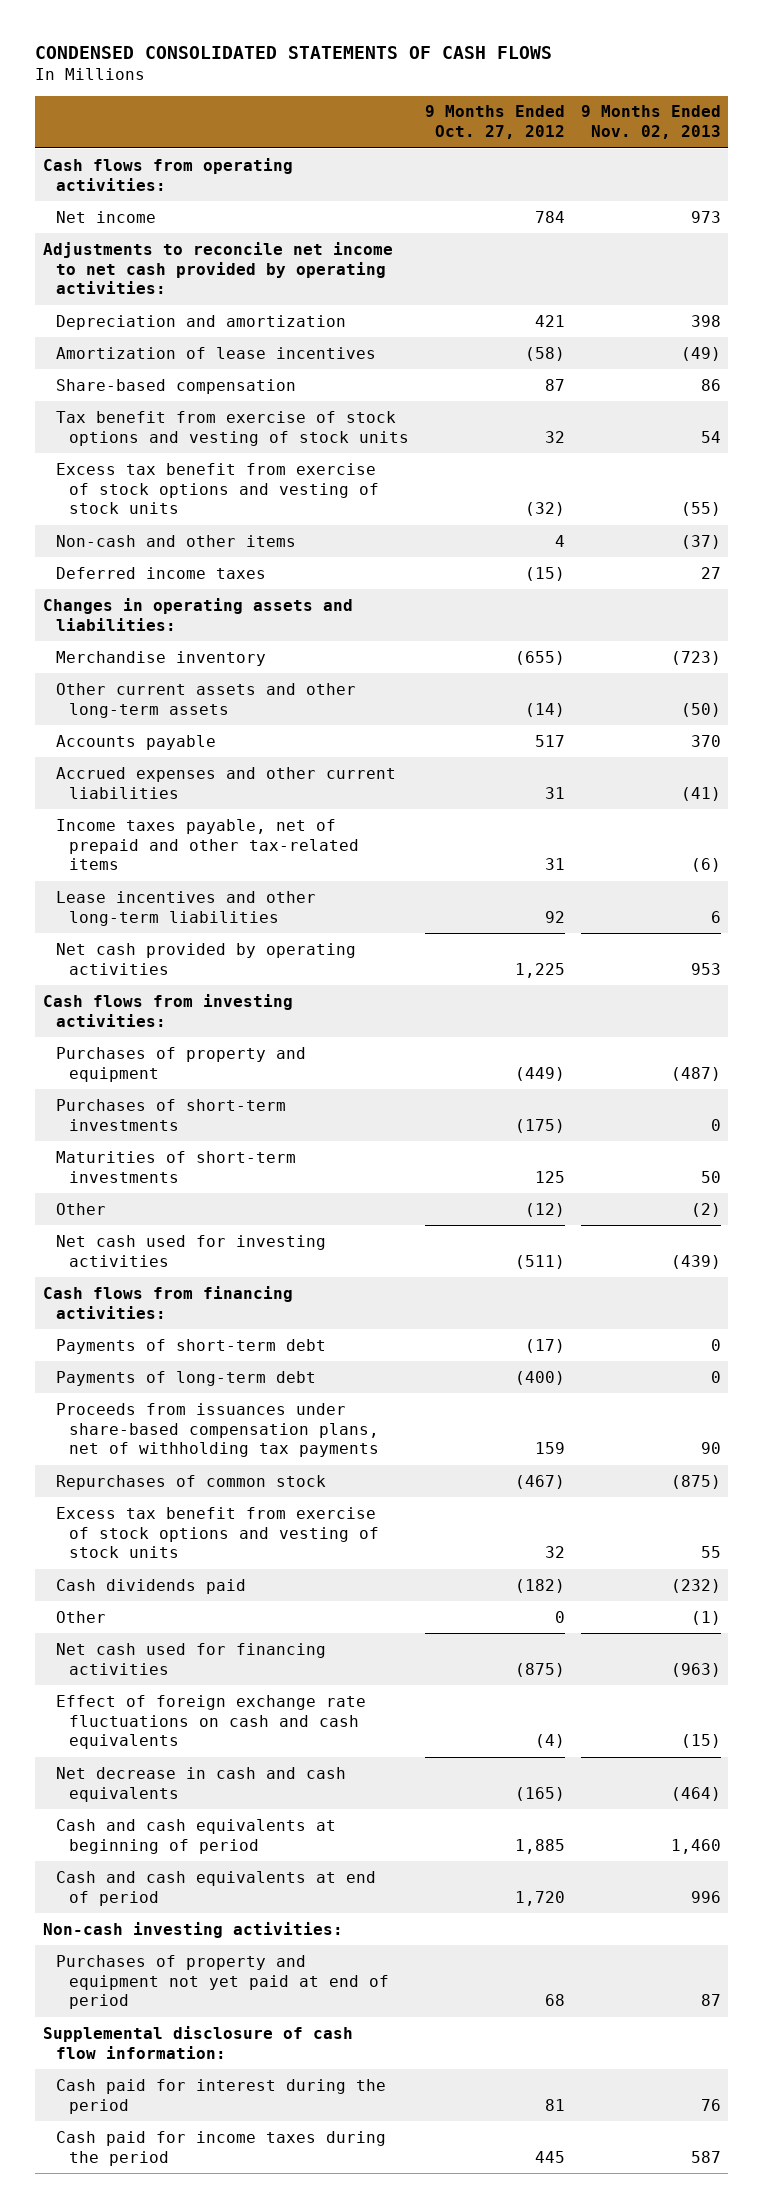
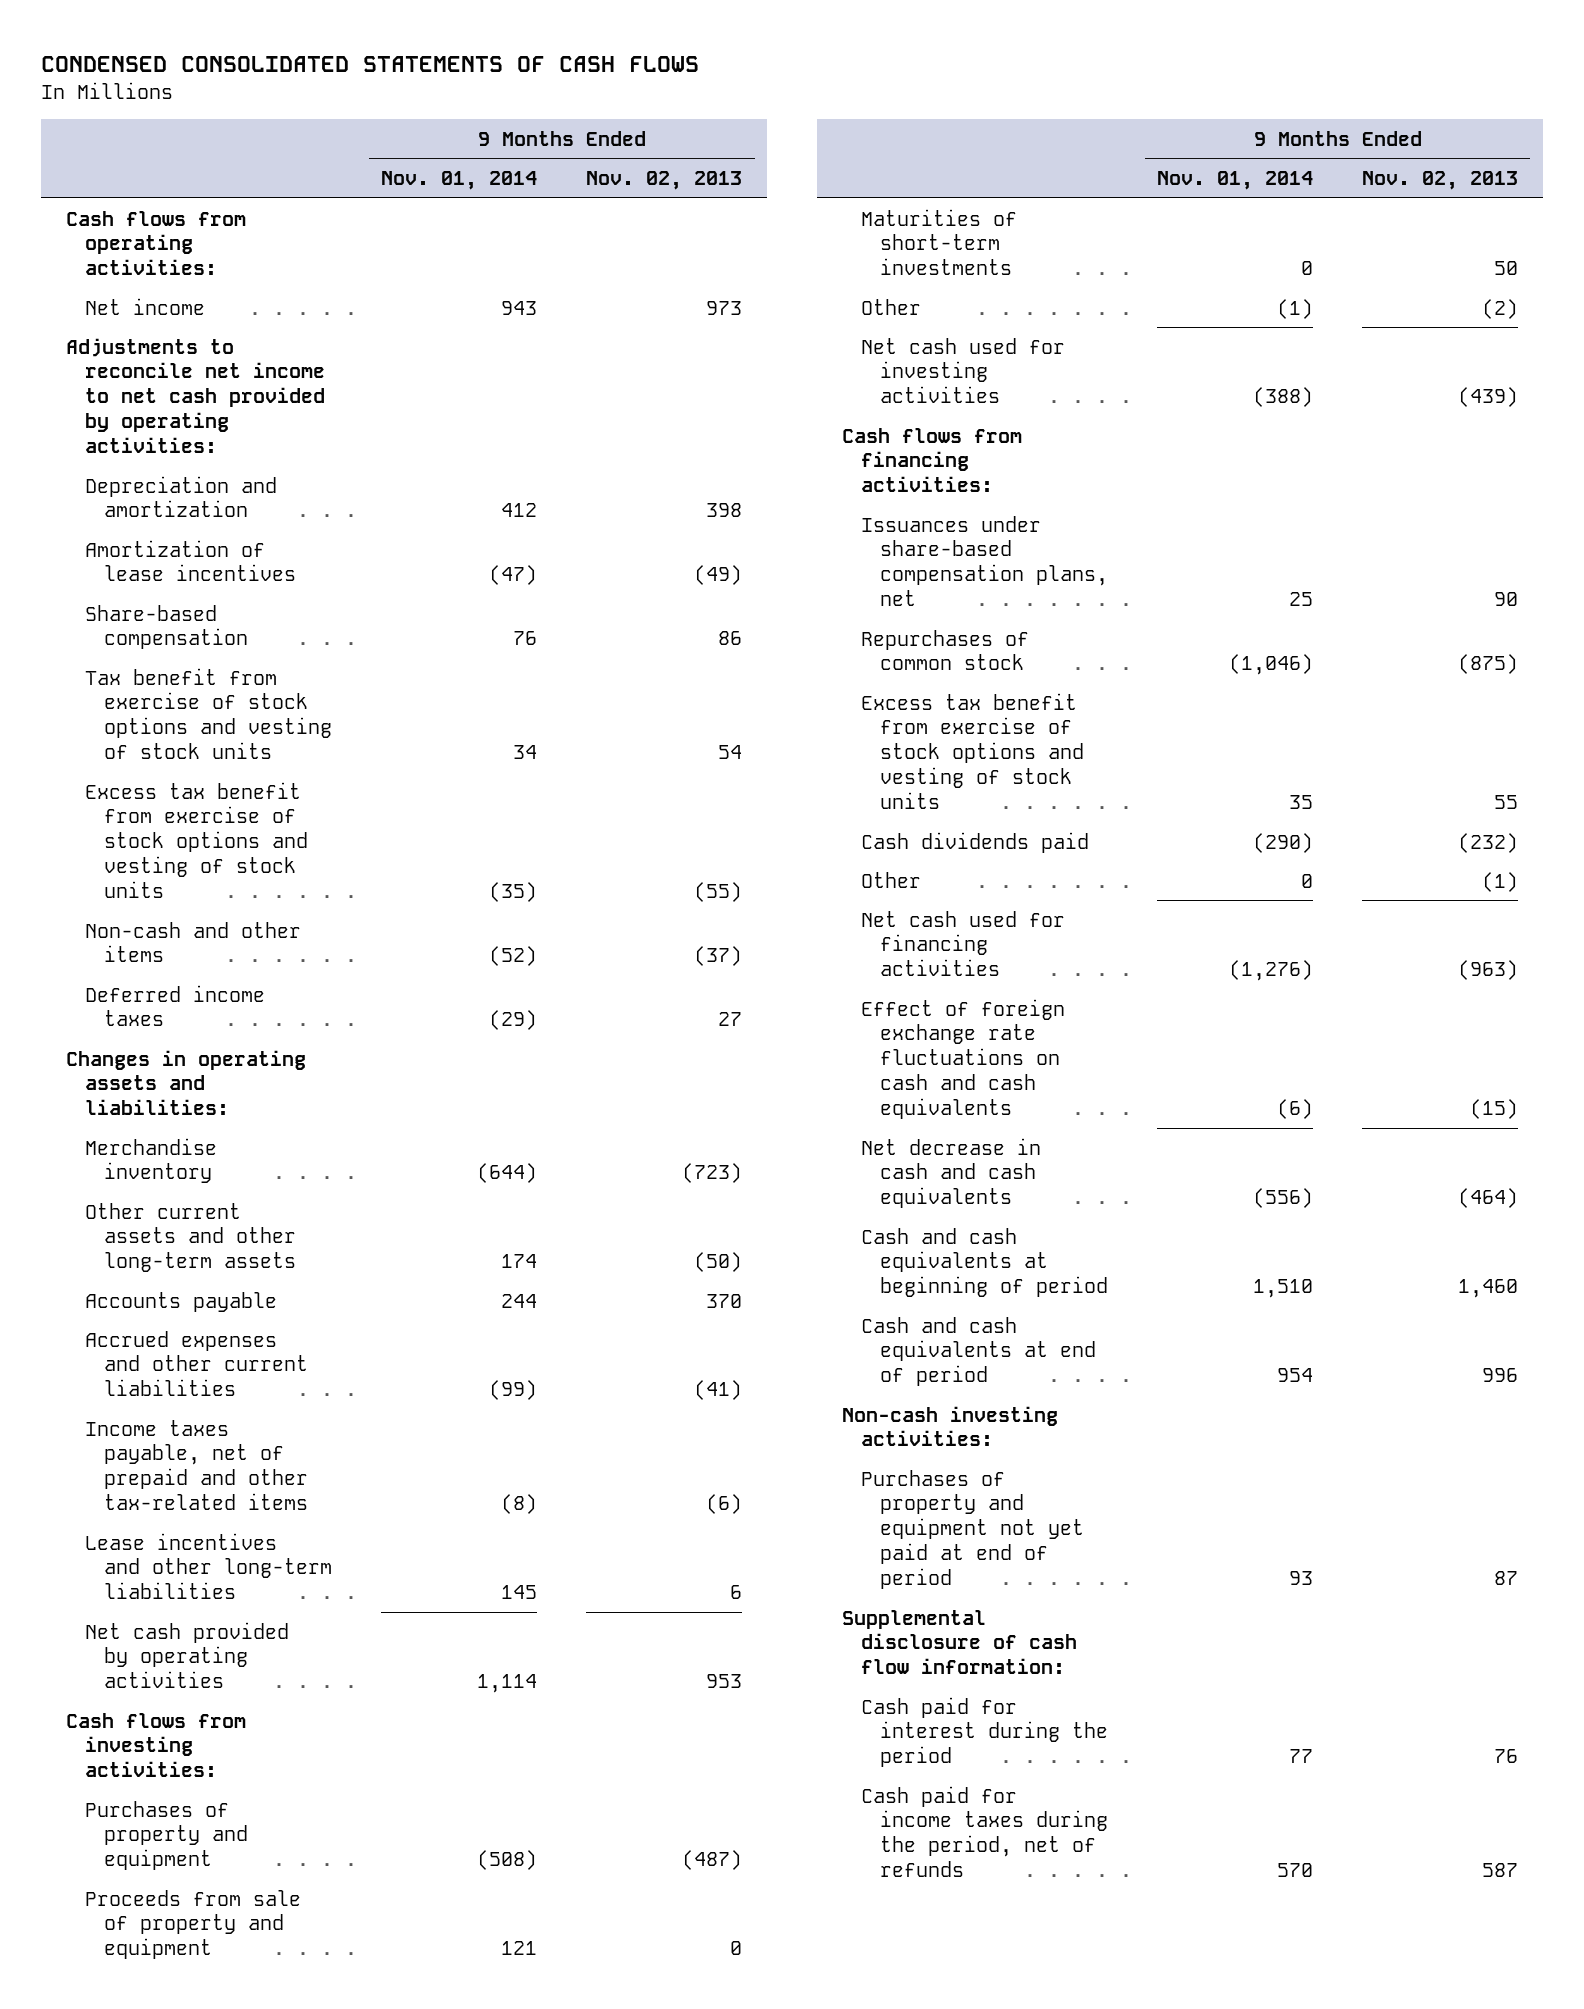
[424,105,565,140] 9 Months Ended Oct. 27, 2012 -> none
none -> [381,171,538,191] Nov. 01, 2014
[56,1098,287,1131] Purchases of short-term investments -> none
none -> [84,1889,301,1960] Proceeds from sale of property and equipment
[56,1338,327,1354] Payments of short-term debt -> none
[56,1370,317,1386] Payments of long-term debt -> none
[56,1402,380,1458] Proceeds from issuances under share-based compensation plans, net of withholding tax payments -> [860,515,1108,607] Issuances under share-based compensation plans, net
[56,2130,387,2166] Cash paid for income taxes during the period -> [860,1785,1108,1878] Cash paid for income taxes during the period, net of refunds

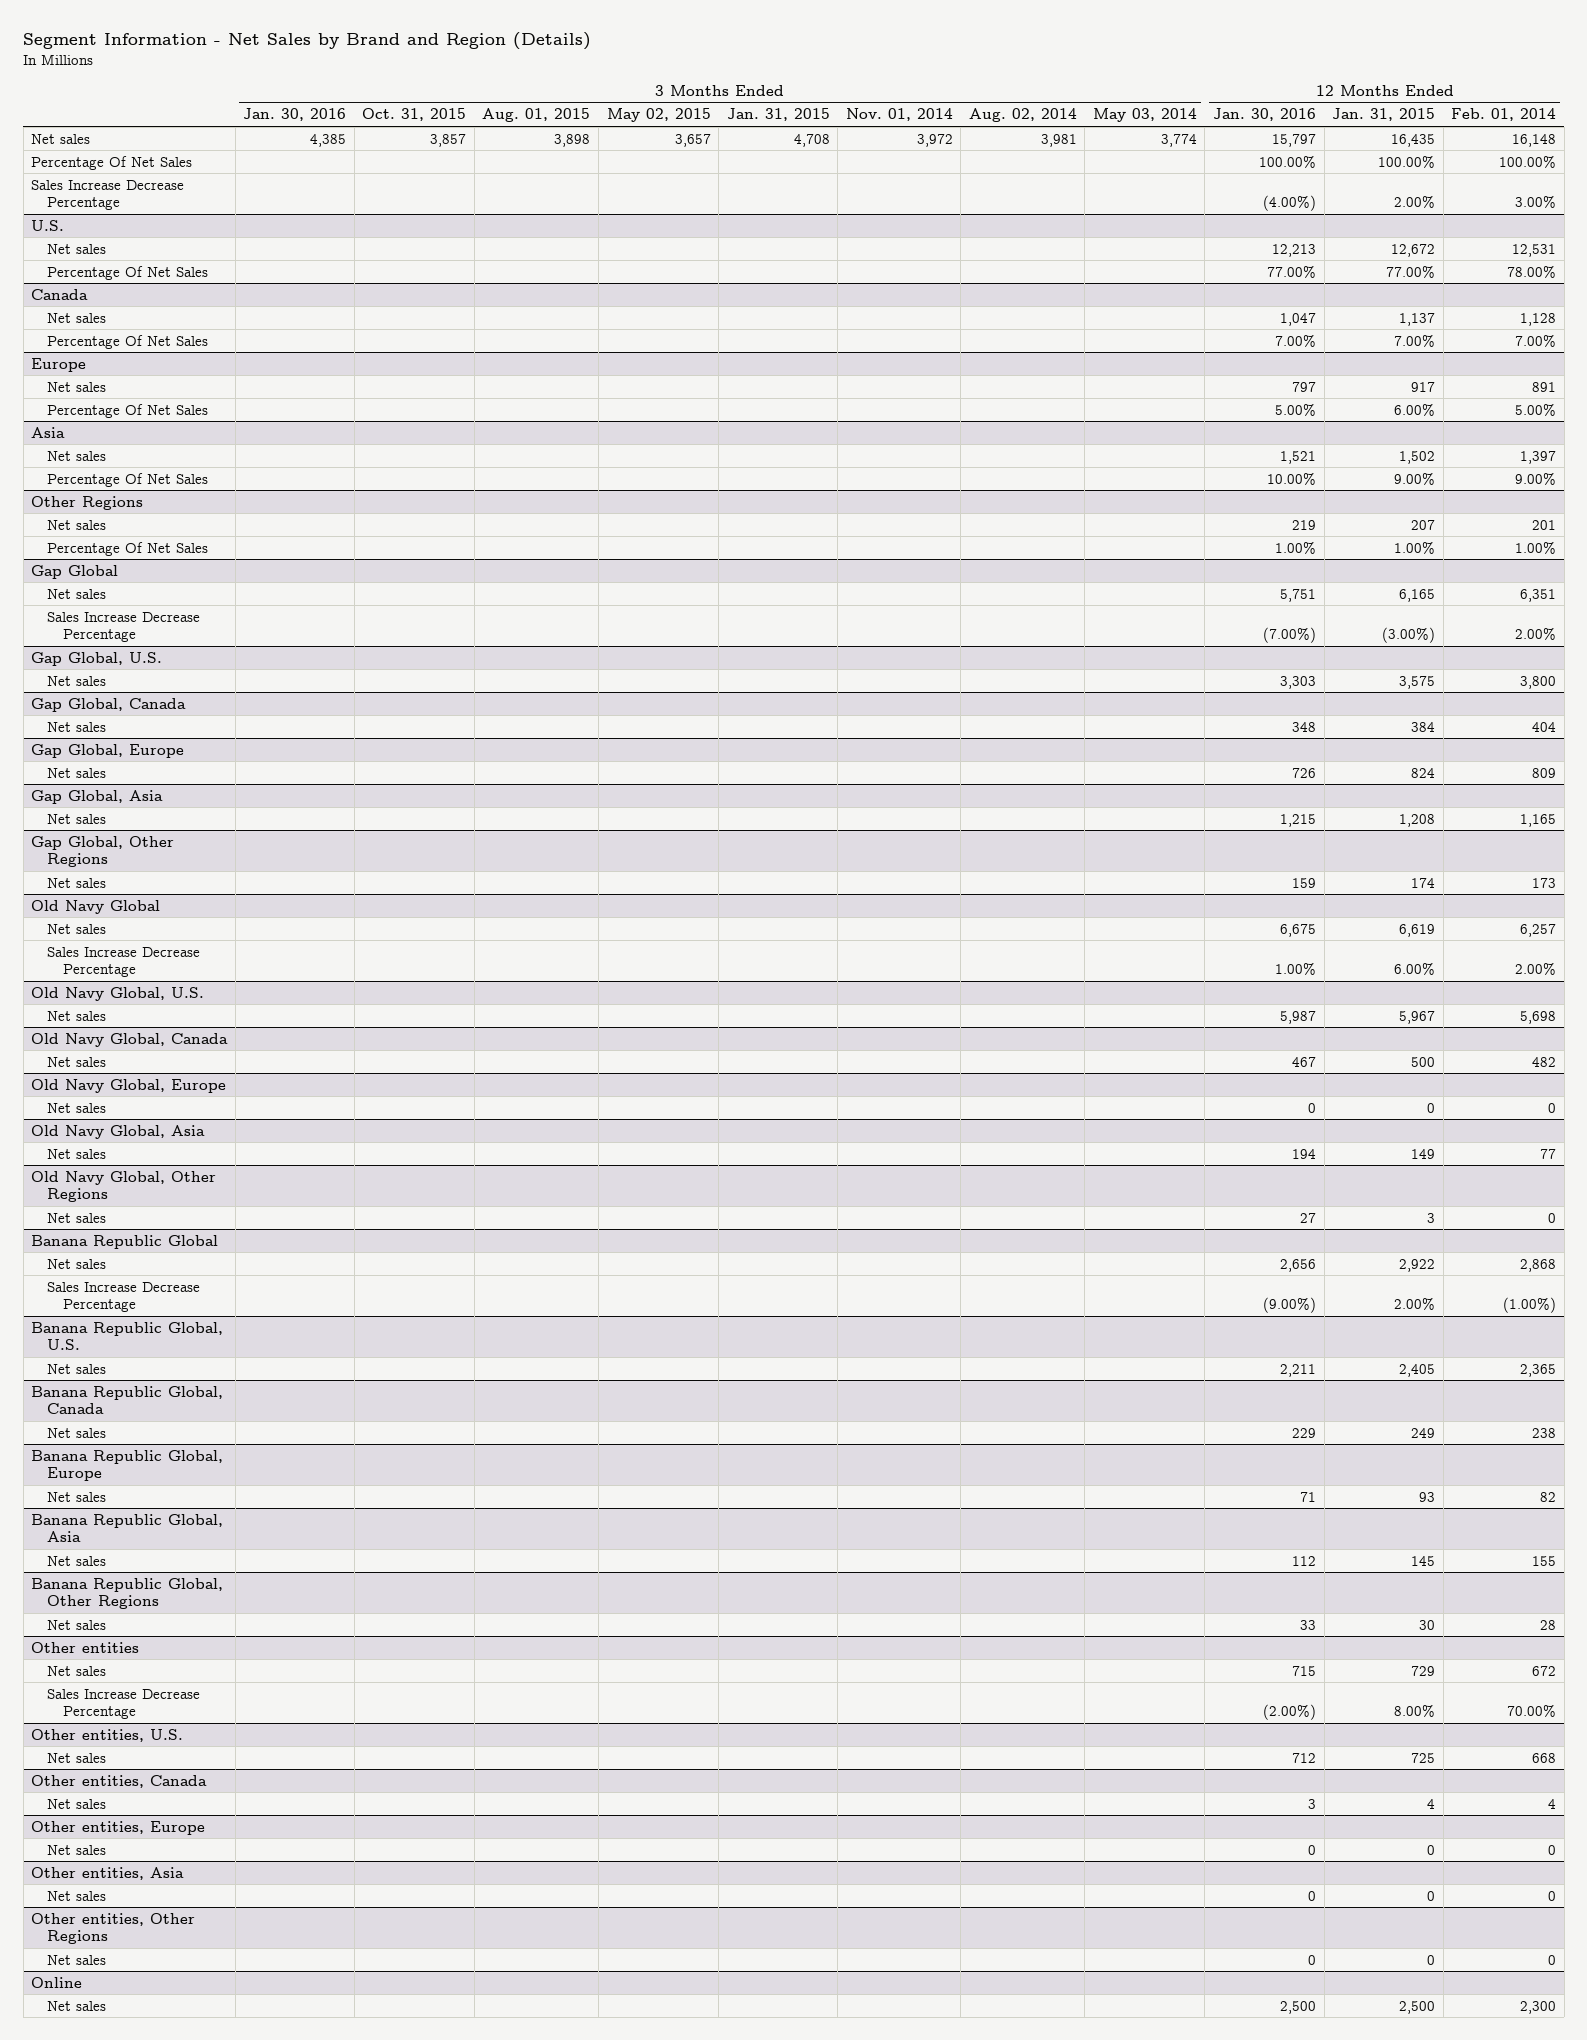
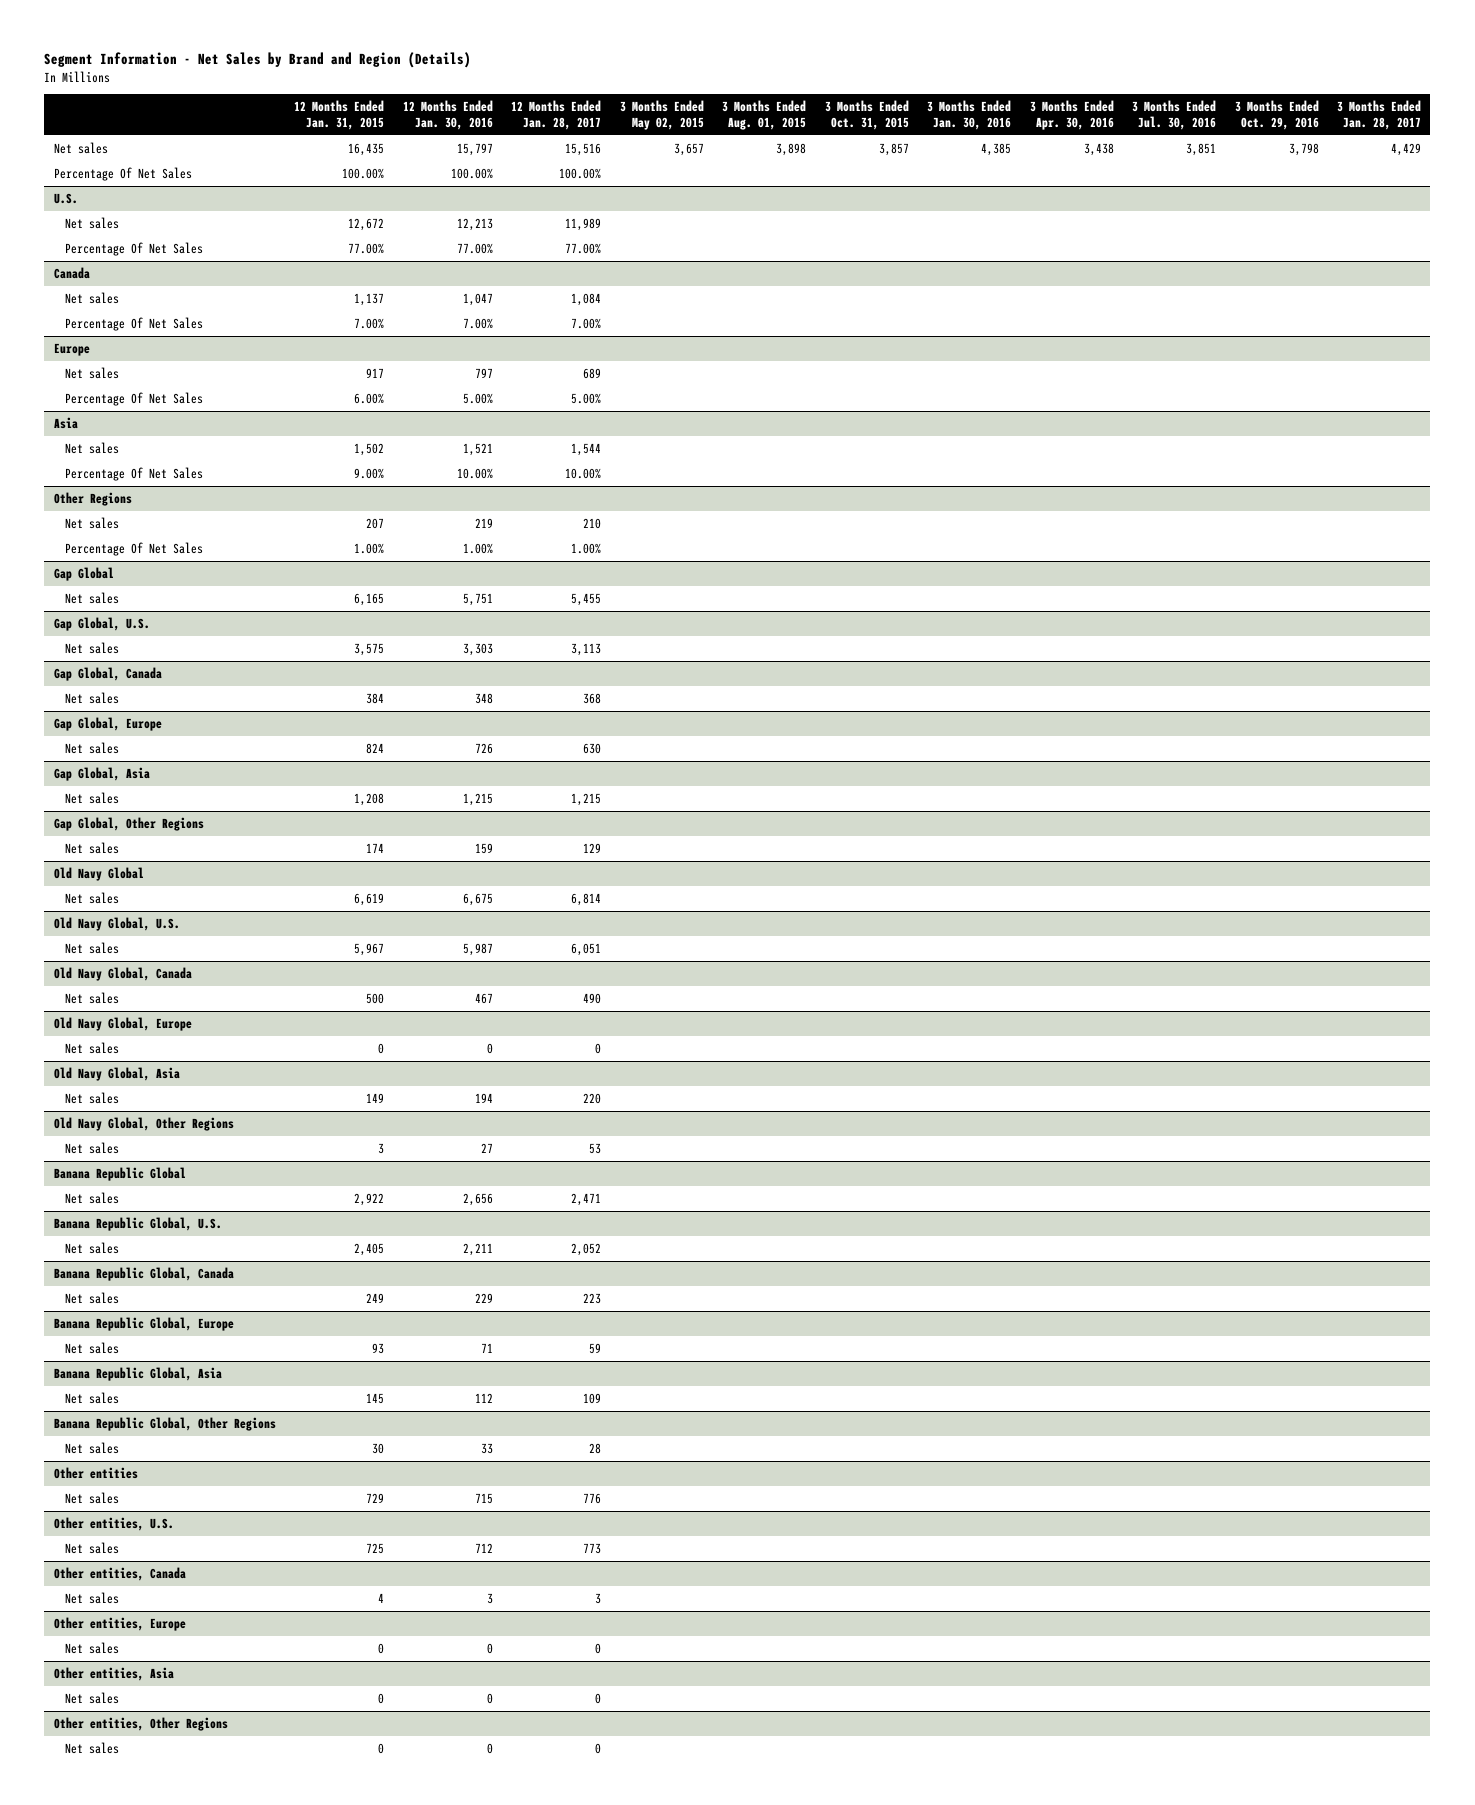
[726,108,830,122] Jan. 31, 2015 -> none
[845,108,953,122] Nov. 01, 2014 -> none
[968,108,1077,123] Aug. 02, 2014 -> none
[1092,108,1197,123] May 03, 2014 -> none
[1451,108,1557,122] Feb. 01, 2014 -> none
none -> [511,100,602,131] 12 Months Ended Jan. 28, 2017
none -> [1029,100,1114,131] 3 Months Ended Apr. 30, 2016
none -> [1132,100,1217,131] 3 Months Ended Jul. 30, 2016
none -> [1234,100,1319,131] 3 Months Ended Oct. 29, 2016
none -> [1337,100,1422,131] 3 Months Ended Jan. 28, 2017
[31,179,185,211] Sales Increase Decrease Percentage -> none
[46,611,200,643] Sales Increase Decrease Percentage -> none
[46,946,200,978] Sales Increase Decrease Percentage -> none
[46,1281,200,1313] Sales Increase Decrease Percentage -> none
[46,1688,200,1720] Sales Increase Decrease Percentage -> none
[31,1976,83,1988] Online -> none
[46,2000,106,2011] Net sales -> none

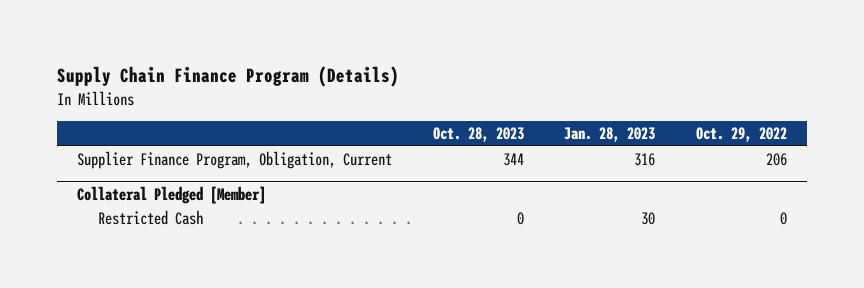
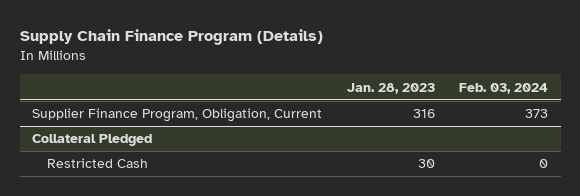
[432,127,524,143] Oct. 28, 2023 -> none
[695,127,787,143] Oct. 29, 2022 -> none
none -> [459,82,549,94] Feb. 03, 2024
[77,185,267,204] Collateral Pledged [Member] -> [31,134,152,147] Collateral Pledged

